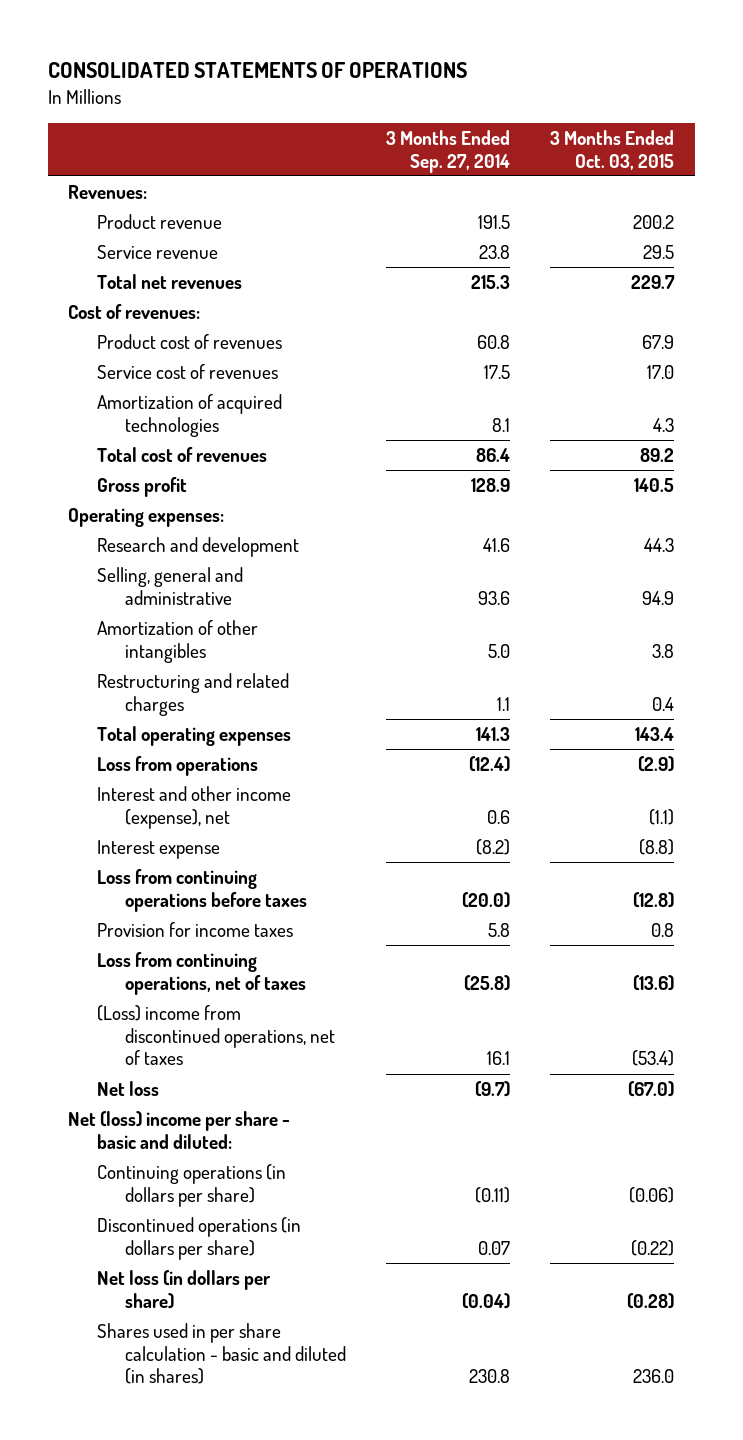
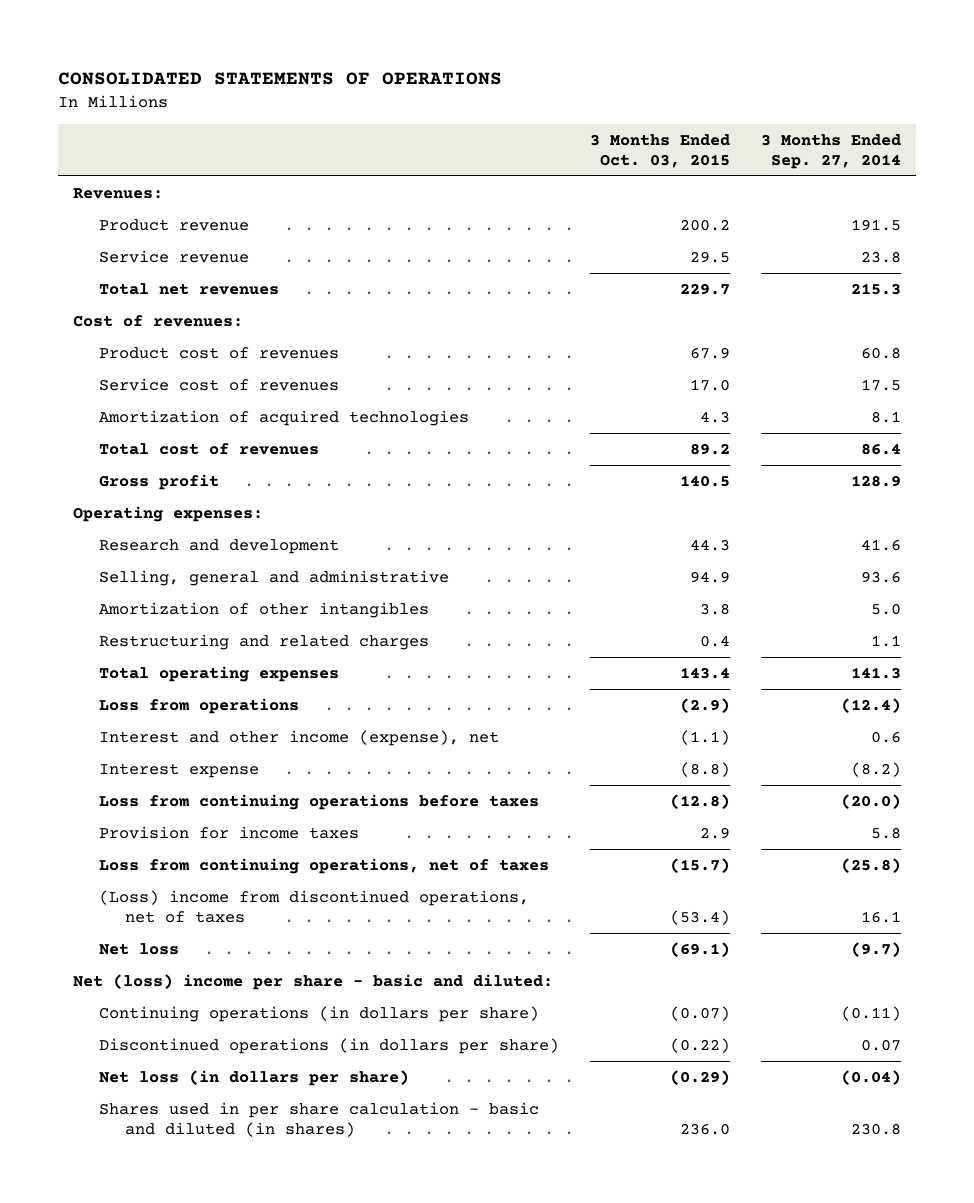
[651,923,675,938] 0.8 -> [699,826,730,839] 2.9
[633,974,675,991] (13.6) -> [669,857,730,873] (15.7)
[628,1081,675,1098] (67.0) -> [669,941,730,957] (69.1)
[629,1186,675,1203] (0.06) -> [669,1005,730,1021] (0.07)
[627,1292,675,1309] (0.28) -> [669,1069,730,1085] (0.29)

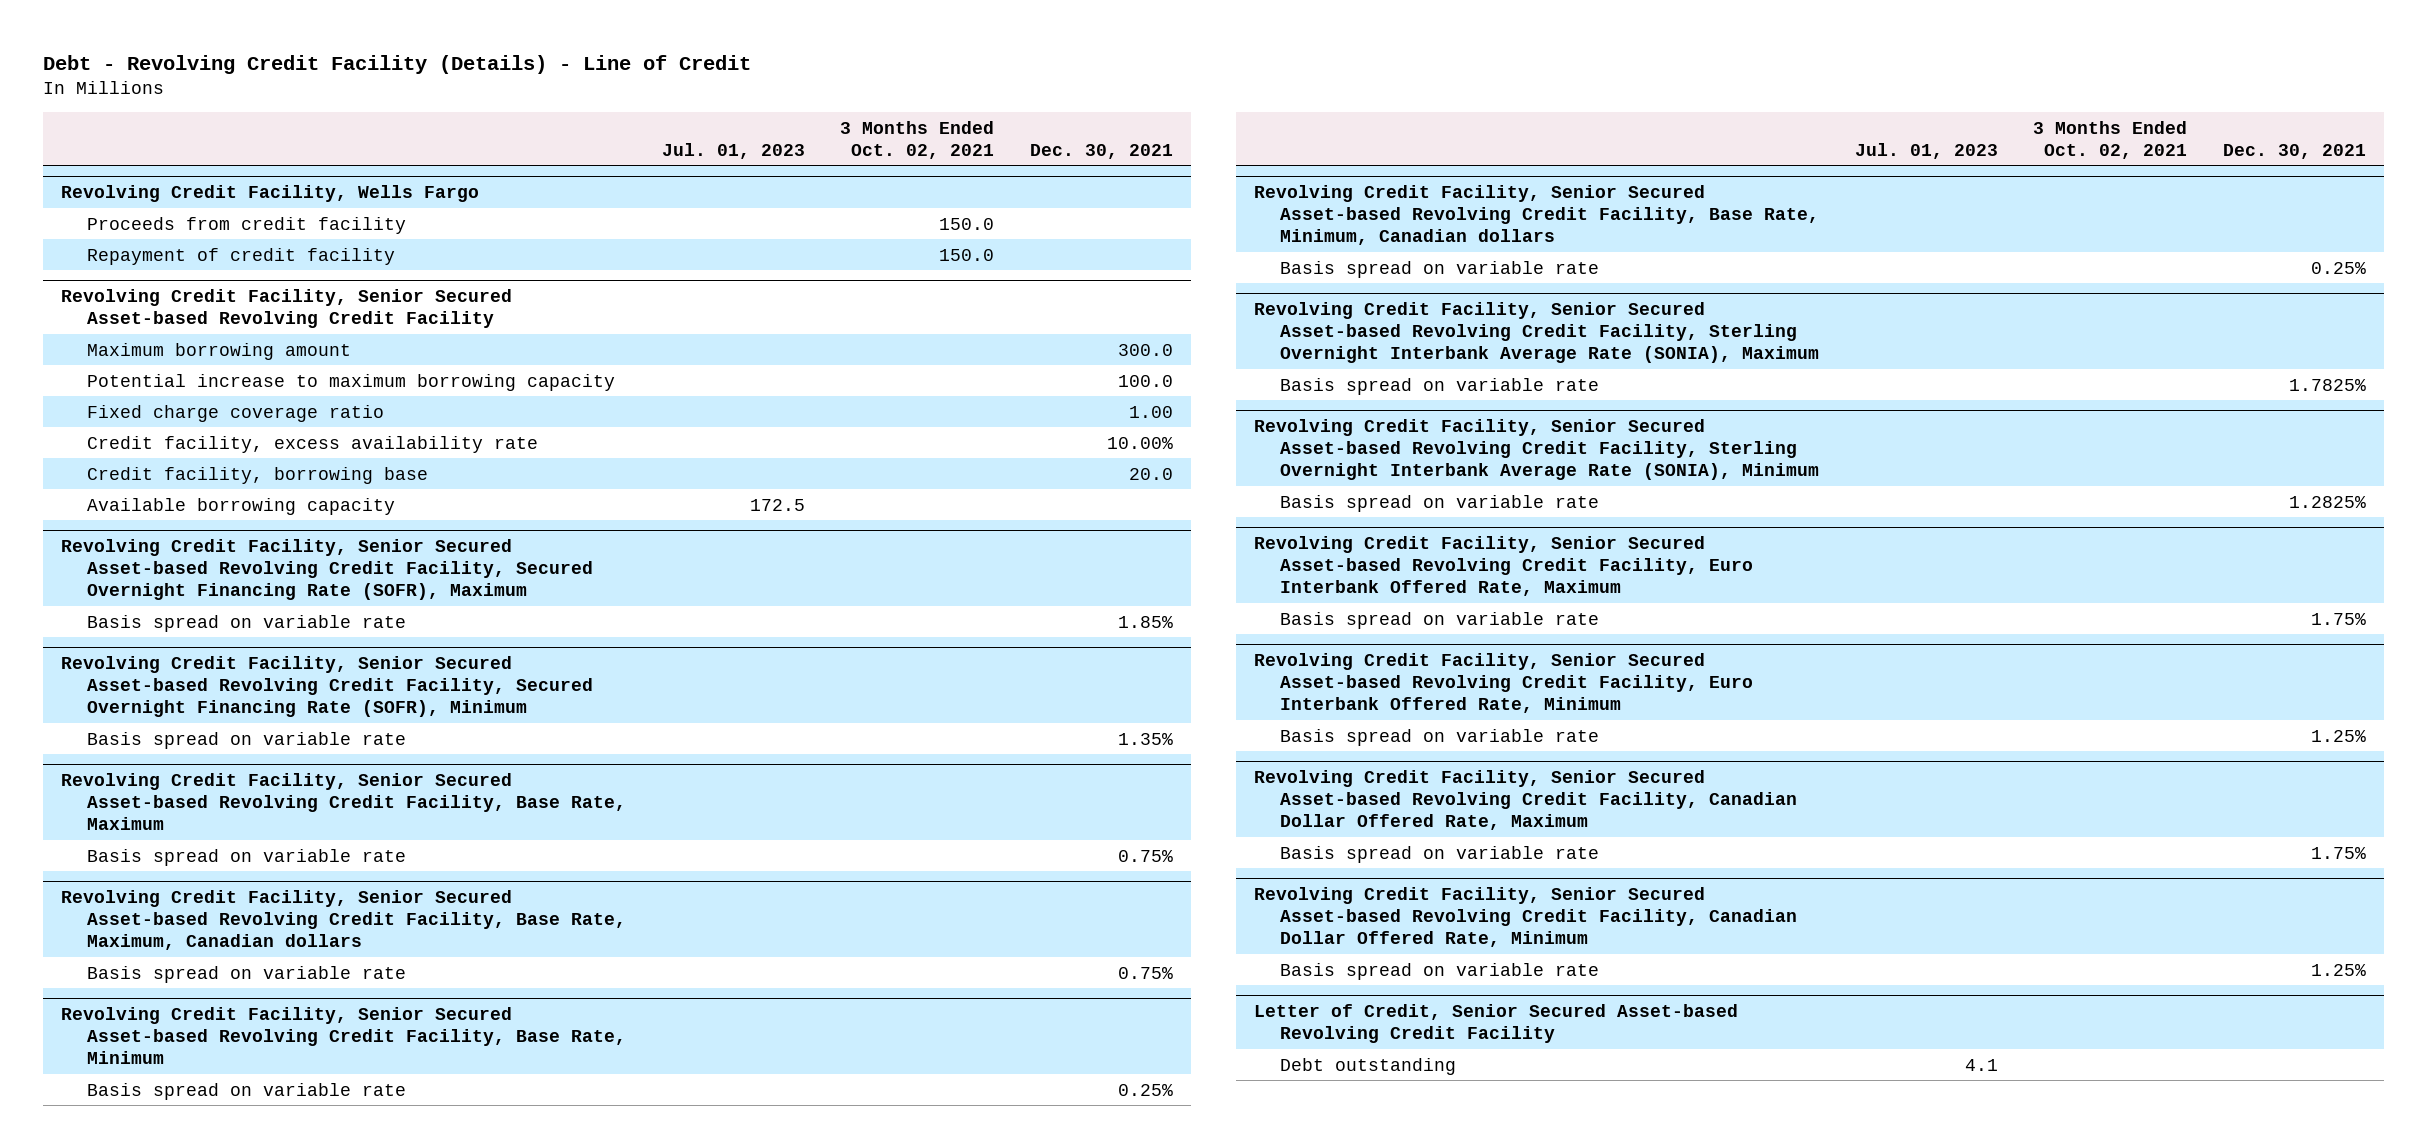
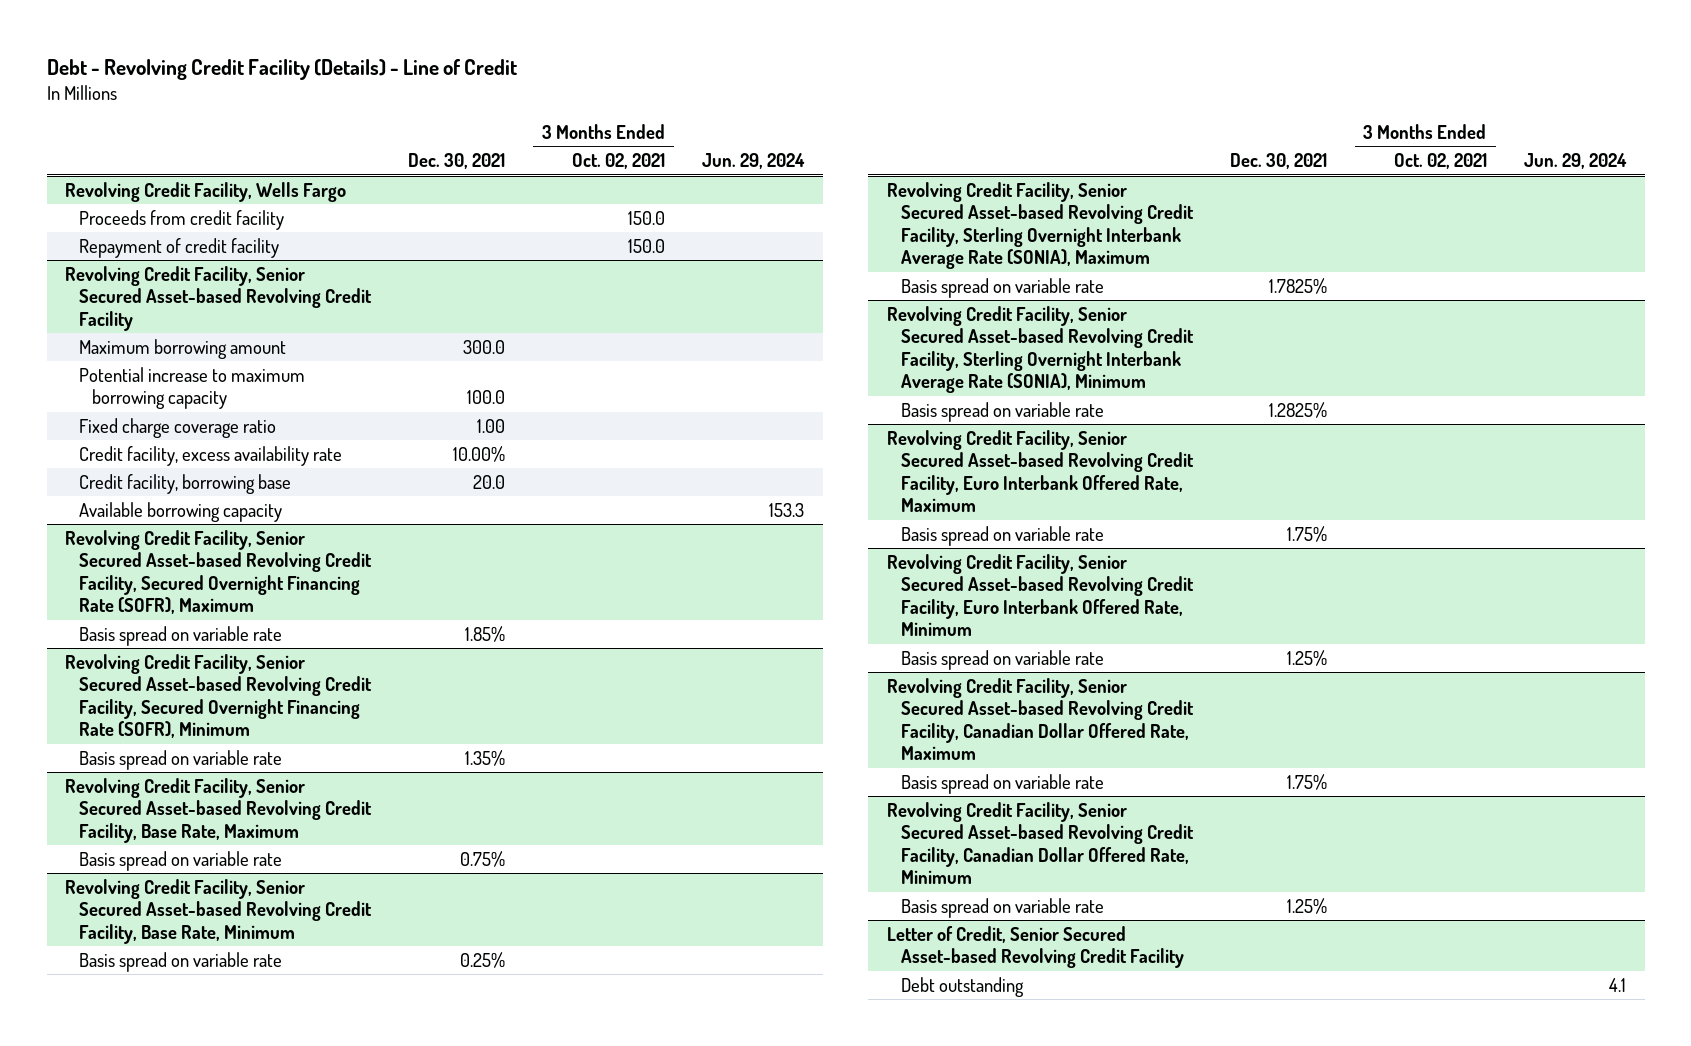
[661,142,805,159] Jul. 01, 2023 -> none
none -> [702,153,806,170] Jun. 29, 2024
[60,890,626,951] Revolving Credit Facility, Senior Secured Asset-based Revolving Credit Facility, Base Rate, Maximum, Canadian dollars -> none
[86,965,406,983] Basis spread on variable rate -> none
[1253,185,1819,246] Revolving Credit Facility, Senior Secured Asset-based Revolving Credit Facility, Base Rate, Minimum, Canadian dollars -> none
[1279,260,1599,278] Basis spread on variable rate -> none

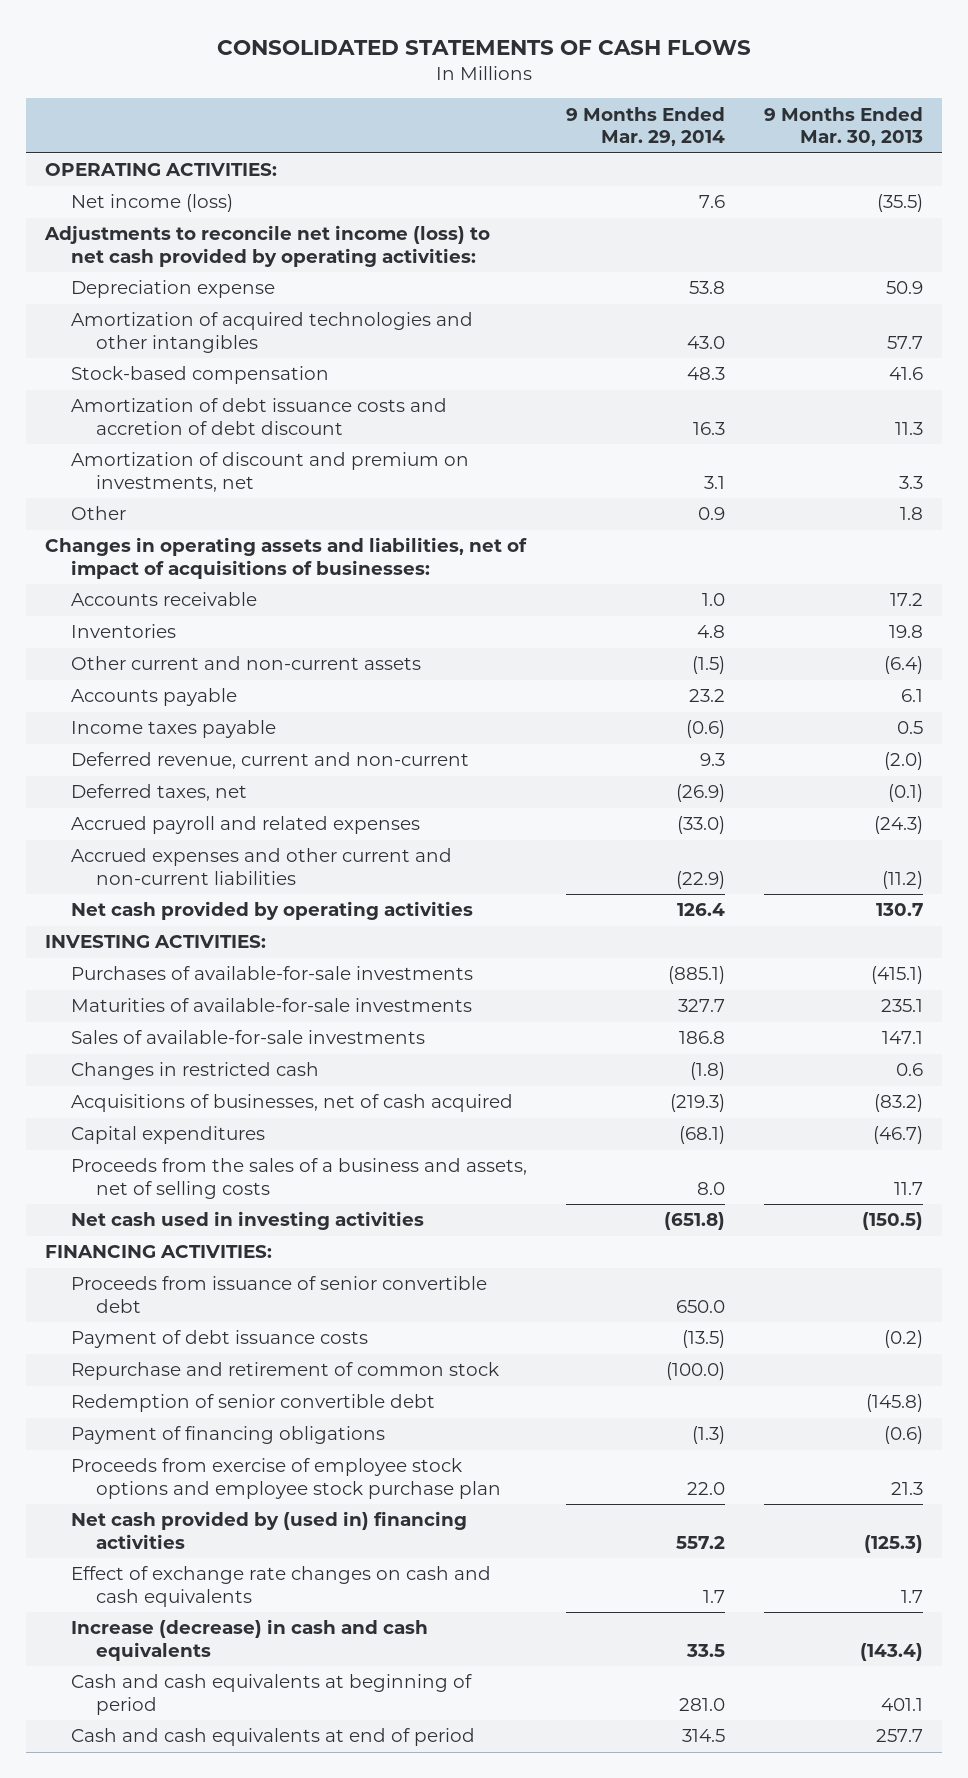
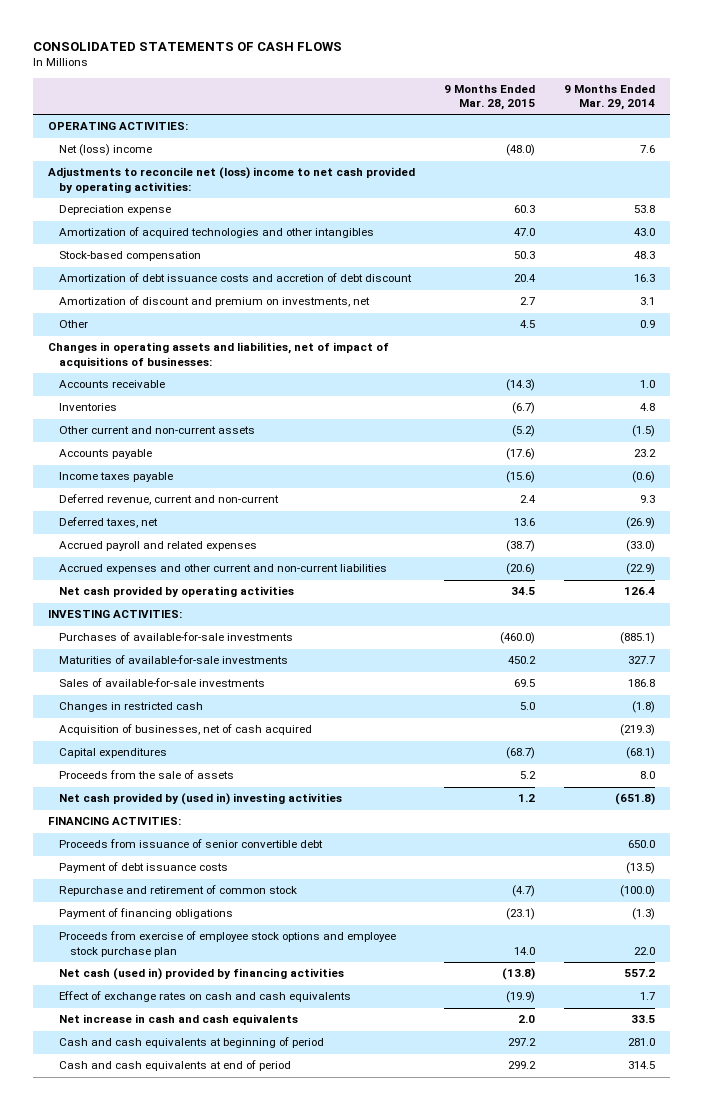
[763,106,923,147] 9 Months Ended Mar. 30, 2013 -> none
none -> [443,84,535,111] 9 Months Ended Mar. 28, 2015
[70,194,233,213] Net income (loss) -> [58,144,152,157] Net (loss) income
[44,225,491,267] Adjustments to reconcile net income (loss) to net cash provided by operating activities: -> [47,167,415,193] Adjustments to reconcile net (loss) income to net cash provided by operating activities:
[70,1094,513,1113] Acquisitions of businesses, net of cash acquired -> [58,724,312,736] Acquisition of businesses, net of cash acquired
[70,1158,527,1199] Proceeds from the sales of a business and assets, net of selling costs -> [58,770,234,780] Proceeds from the sale of assets
[70,1211,424,1231] Net cash used in investing activities -> [58,793,342,806] Net cash provided by (used in) investing activities
[70,1394,435,1413] Redemption of senior convertible debt -> none
[70,1511,467,1549] Net cash provided by (used in) financing activities -> [58,968,344,981] Net cash (used in) provided by financing activities
[70,1566,491,1607] Effect of exchange rate changes on cash and cash equivalents -> [58,991,351,1003] Effect of exchange rates on cash and cash equivalents
[70,1619,428,1661] Increase (decrease) in cash and cash equivalents -> [58,1014,298,1026] Net increase in cash and cash equivalents

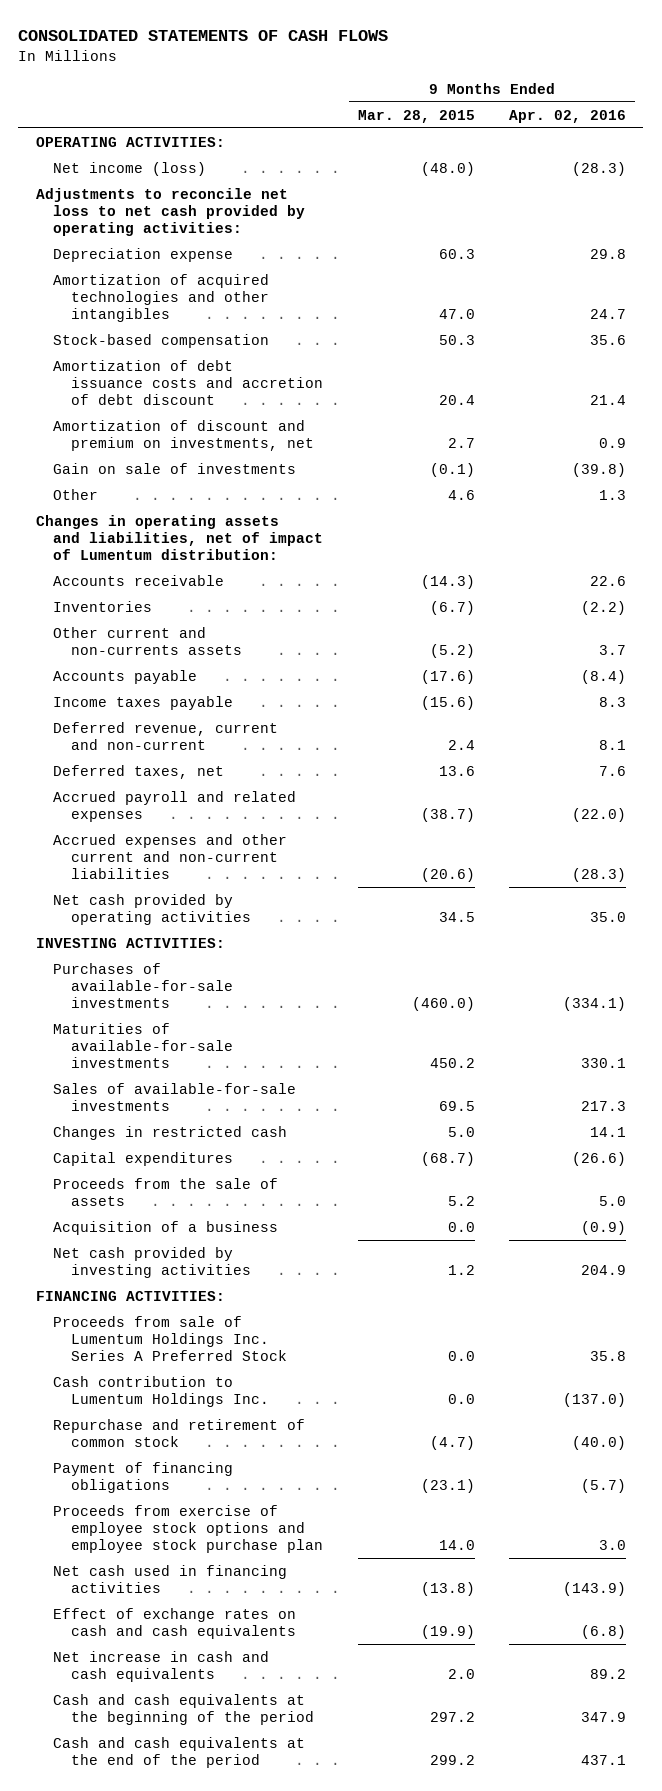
[563,84,655,111] 9 Months Ended Mar. 29, 2014 -> none
none -> [509,109,627,123] Apr. 02, 2016
[58,144,152,157] Net (loss) income -> [53,161,207,176] Net income (loss)
[47,167,415,193] Adjustments to reconcile net (loss) income to net cash provided by operating activities: -> [35,187,306,236] Adjustments to reconcile net loss to net cash provided by operating activities:
none -> [53,462,297,474] Gain on sale of investments
[519,320,535,329] 4.5 -> [447,489,475,500] 4.6
[47,342,389,368] Changes in operating assets and liabilities, net of impact of acquisitions of businesses: -> [35,514,324,560] Changes in operating assets and liabilities, net of impact of Lumentum distribution:
[58,426,255,435] Other current and non-current assets -> [53,626,243,655] Other current and non-currents assets
[58,724,312,736] Acquisition of businesses, net of cash acquired -> none
none -> [53,1220,279,1235] Acquisition of a business
[58,793,342,806] Net cash provided by (used in) investing activities -> [53,1246,252,1278] Net cash provided by investing activities
[58,839,323,849] Proceeds from issuance of senior convertible debt -> none
[58,862,228,874] Payment of debt issuance costs -> none
none -> [53,1315,288,1361] Proceeds from sale of Lumentum Holdings Inc. Series A Preferred Stock
none -> [53,1375,270,1407] Cash contribution to Lumentum Holdings Inc.
[58,968,344,981] Net cash (used in) provided by financing activities -> [53,1564,288,1593] Net cash used in financing activities
[58,1037,324,1049] Cash and cash equivalents at beginning of period -> [53,1693,315,1725] Cash and cash equivalents at the beginning of the period
[58,1060,291,1072] Cash and cash equivalents at end of period -> [53,1736,306,1768] Cash and cash equivalents at the end of the period

